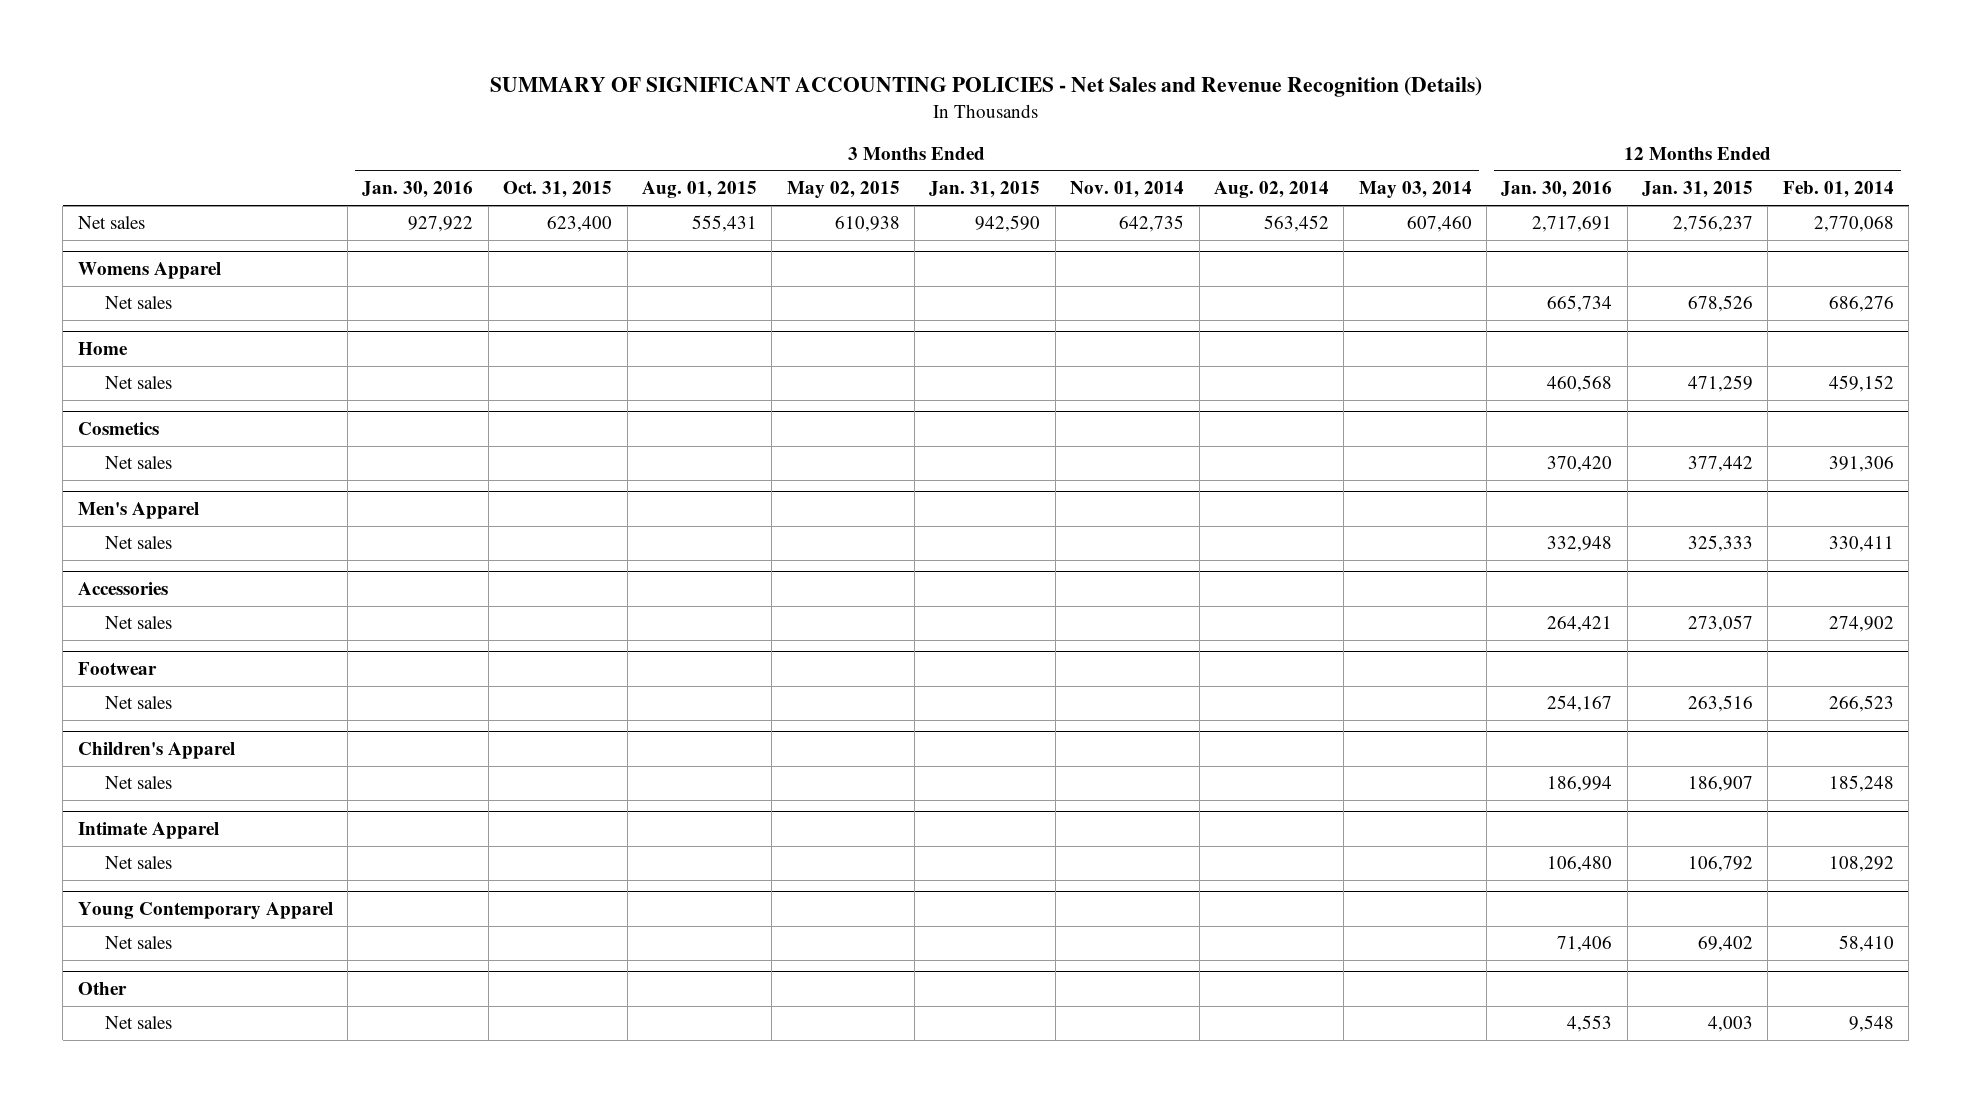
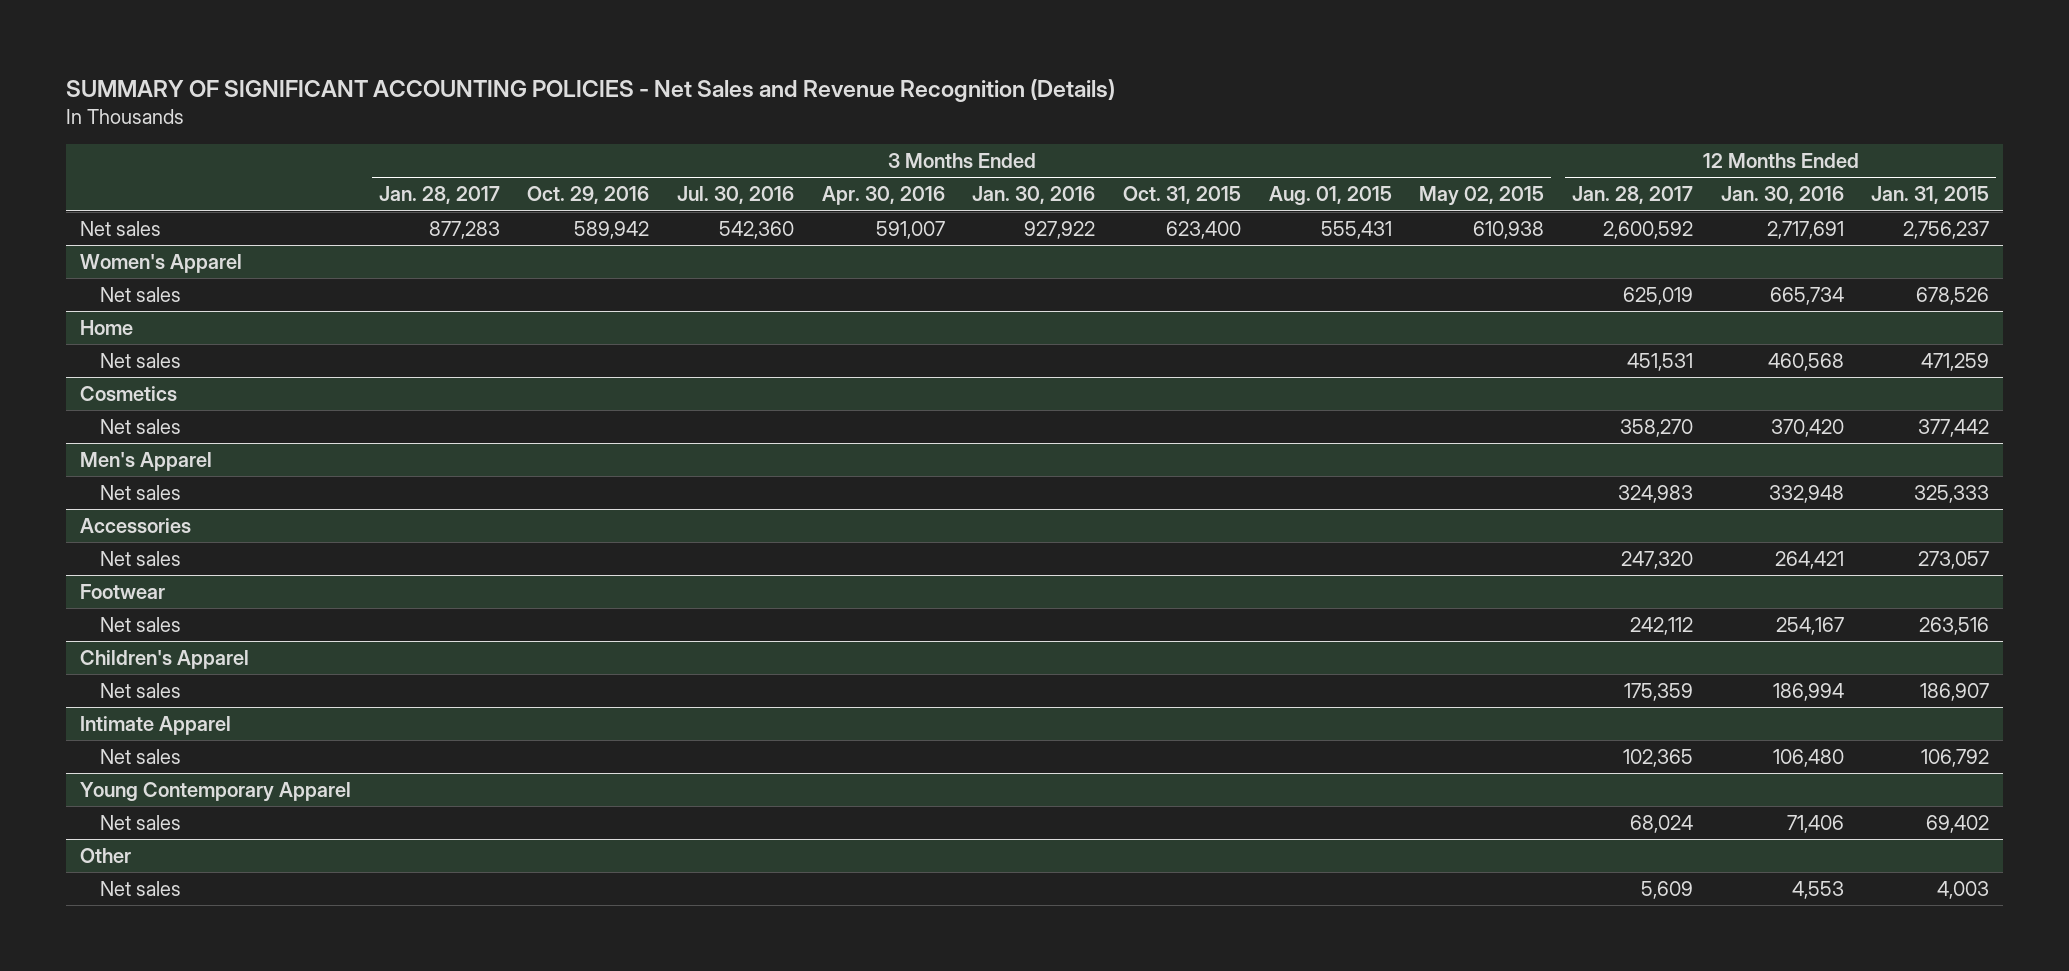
[929,181,1041,199] Jan. 31, 2015 -> none
[1070,181,1185,199] Nov. 01, 2014 -> none
[1213,181,1329,199] Aug. 02, 2014 -> none
[1358,181,1472,199] May 03, 2014 -> none
[1782,181,1894,199] Feb. 01, 2014 -> none
none -> [378,186,500,205] Jan. 28, 2017
none -> [527,186,650,205] Oct. 29, 2016
none -> [677,186,795,205] Jul. 30, 2016
none -> [821,186,945,206] Apr. 30, 2016
none -> [1571,186,1693,205] Jan. 28, 2017
[77,261,221,279] Womens Apparel -> [80,253,243,273] Women's Apparel

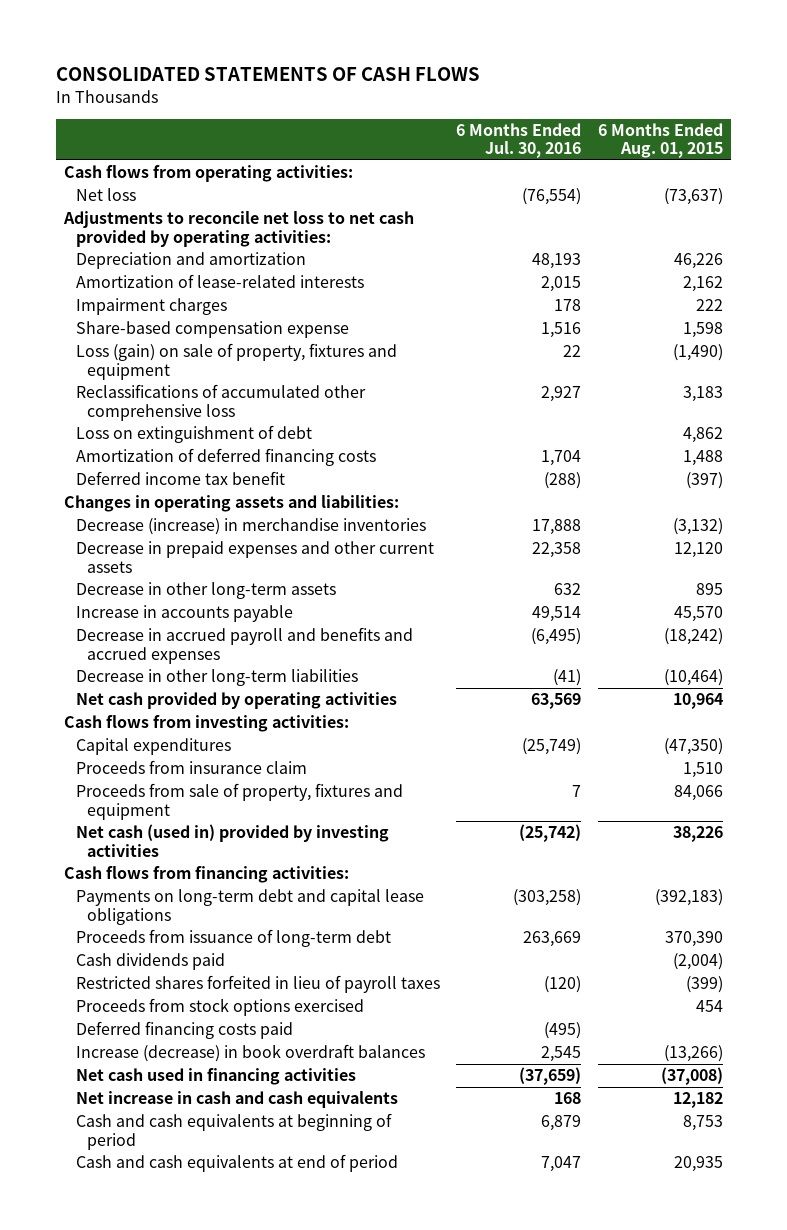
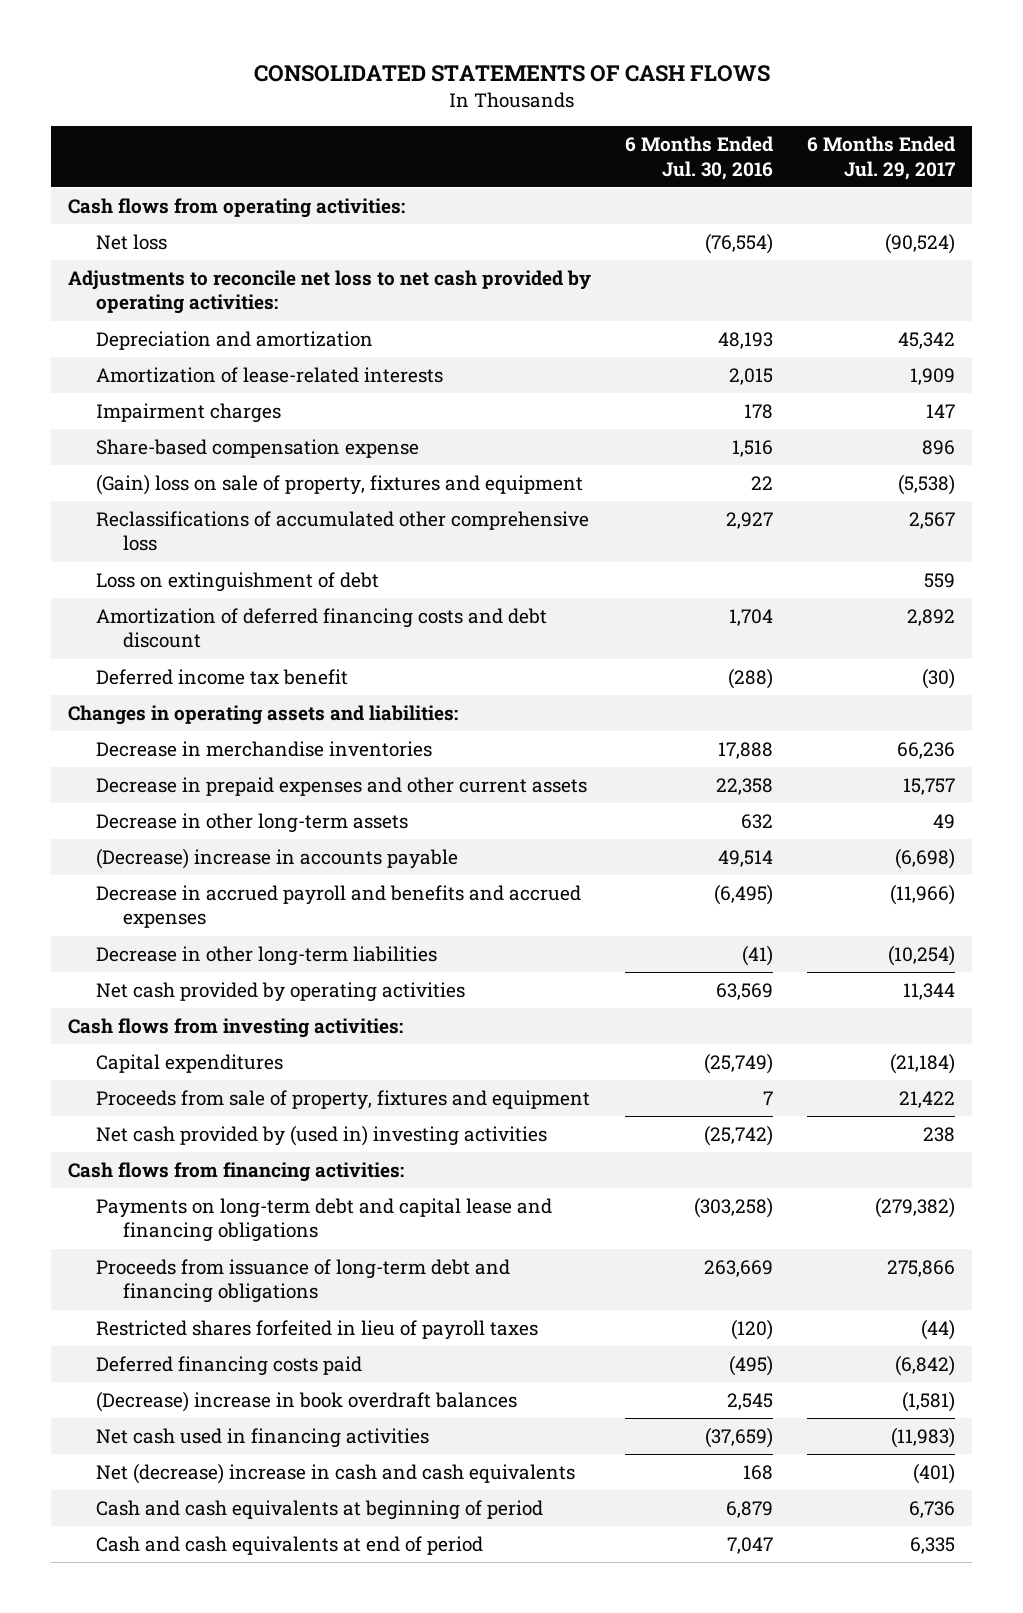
[598,122,724,159] 6 Months Ended Aug. 01, 2015 -> none
none -> [807,136,956,180] 6 Months Ended Jul. 29, 2017
[75,343,397,380] Loss (gain) on sale of property, fixtures and equipment -> [95,473,583,495] (Gain) loss on sale of property, fixtures and equipment
[75,448,376,467] Amortization of deferred financing costs -> [95,607,547,649] Amortization of deferred financing costs and debt discount
[75,518,426,536] Decrease (increase) in merchandise inventories -> [95,740,432,757] Decrease in merchandise inventories
[75,605,293,623] Increase in accounts payable -> [95,847,458,869] (Decrease) increase in accounts payable
[75,760,307,775] Proceeds from insurance claim -> none
[75,824,389,857] Net cash (used in) provided by investing activities -> [95,1124,547,1146] Net cash provided by (used in) investing activities
[75,953,225,971] Cash dividends paid -> none
[75,889,424,925] Payments on long-term debt and capital lease obligations -> [95,1197,552,1243] Payments on long-term debt and capital lease and financing obligations
[75,929,391,948] Proceeds from issuance of long-term debt -> [95,1258,510,1304] Proceeds from issuance of long-term debt and financing obligations
[75,998,364,1017] Proceeds from stock options exercised -> none
[75,1044,425,1063] Increase (decrease) in book overdraft balances -> [95,1390,517,1412] (Decrease) increase in book overdraft balances
[75,1091,398,1109] Net increase in cash and cash equivalents -> [95,1462,575,1484] Net (decrease) increase in cash and cash equivalents

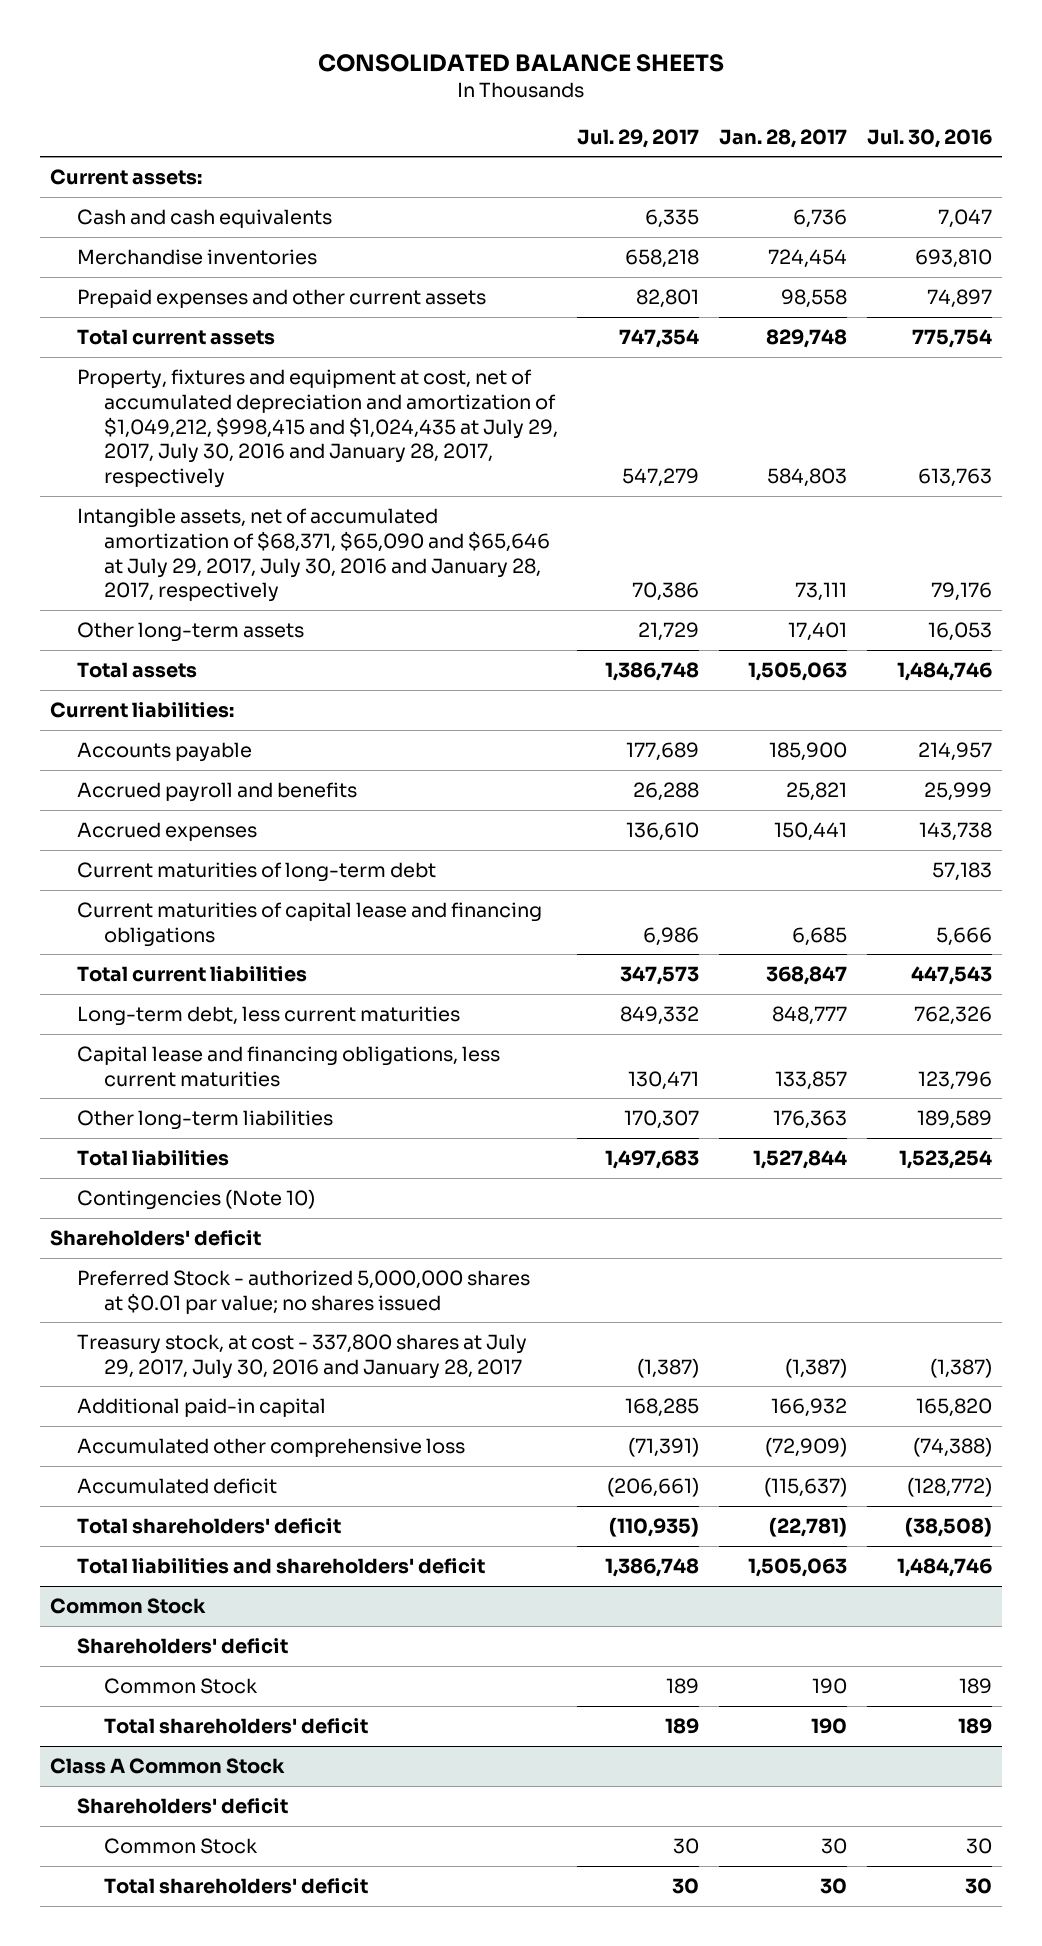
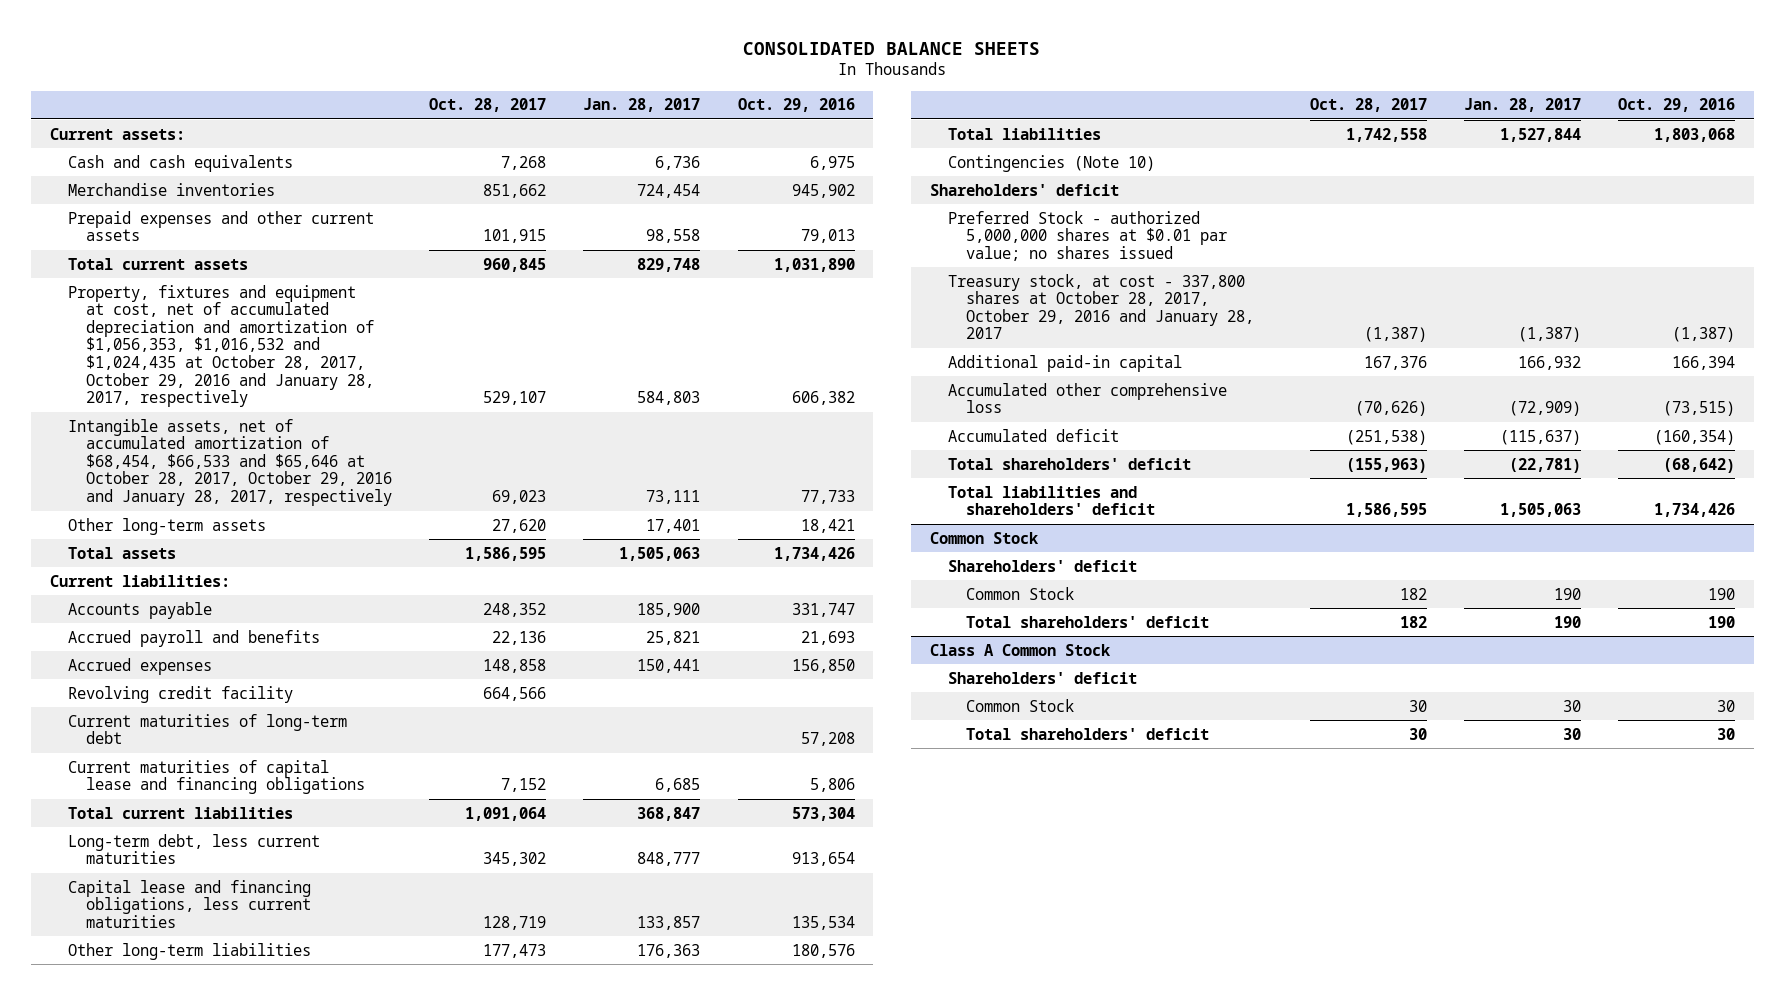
[577,128,700,148] Jul. 29, 2017 -> none
[866,128,992,148] Jul. 30, 2016 -> none
none -> [429,98,547,113] Oct. 28, 2017
none -> [737,98,855,113] Oct. 29, 2016
[76,368,558,489] Property, fixtures and equipment at cost, net of accumulated depreciation and amortization of $1,049,212, $998,415 and $1,024,435 at July 29, 2017, July 30, 2016 and January 28, 2017, respectively -> [67,284,374,408] Property, fixtures and equipment at cost, net of accumulated depreciation and amortization of $1,056,353, $1,016,532 and $1,024,435 at October 28, 2017, October 29, 2016 and January 28, 2017, respectively
[76,507,550,603] Intangible assets, net of accumulated amortization of $68,371, $65,090 and $65,646 at July 29, 2017, July 30, 2016 and January 28, 2017, respectively -> [67,418,392,507] Intangible assets, net of accumulated amortization of $68,454, $66,533 and $65,646 at October 28, 2017, October 29, 2016 and January 28, 2017, respectively
none -> [67,685,293,703] Revolving credit facility
[76,1333,527,1379] Treasury stock, at cost - 337,800 shares at July 29, 2017, July 30, 2016 and January 28, 2017 -> [948,273,1255,340] Treasury stock, at cost - 337,800 shares at October 28, 2017, October 29, 2016 and January 28, 2017

